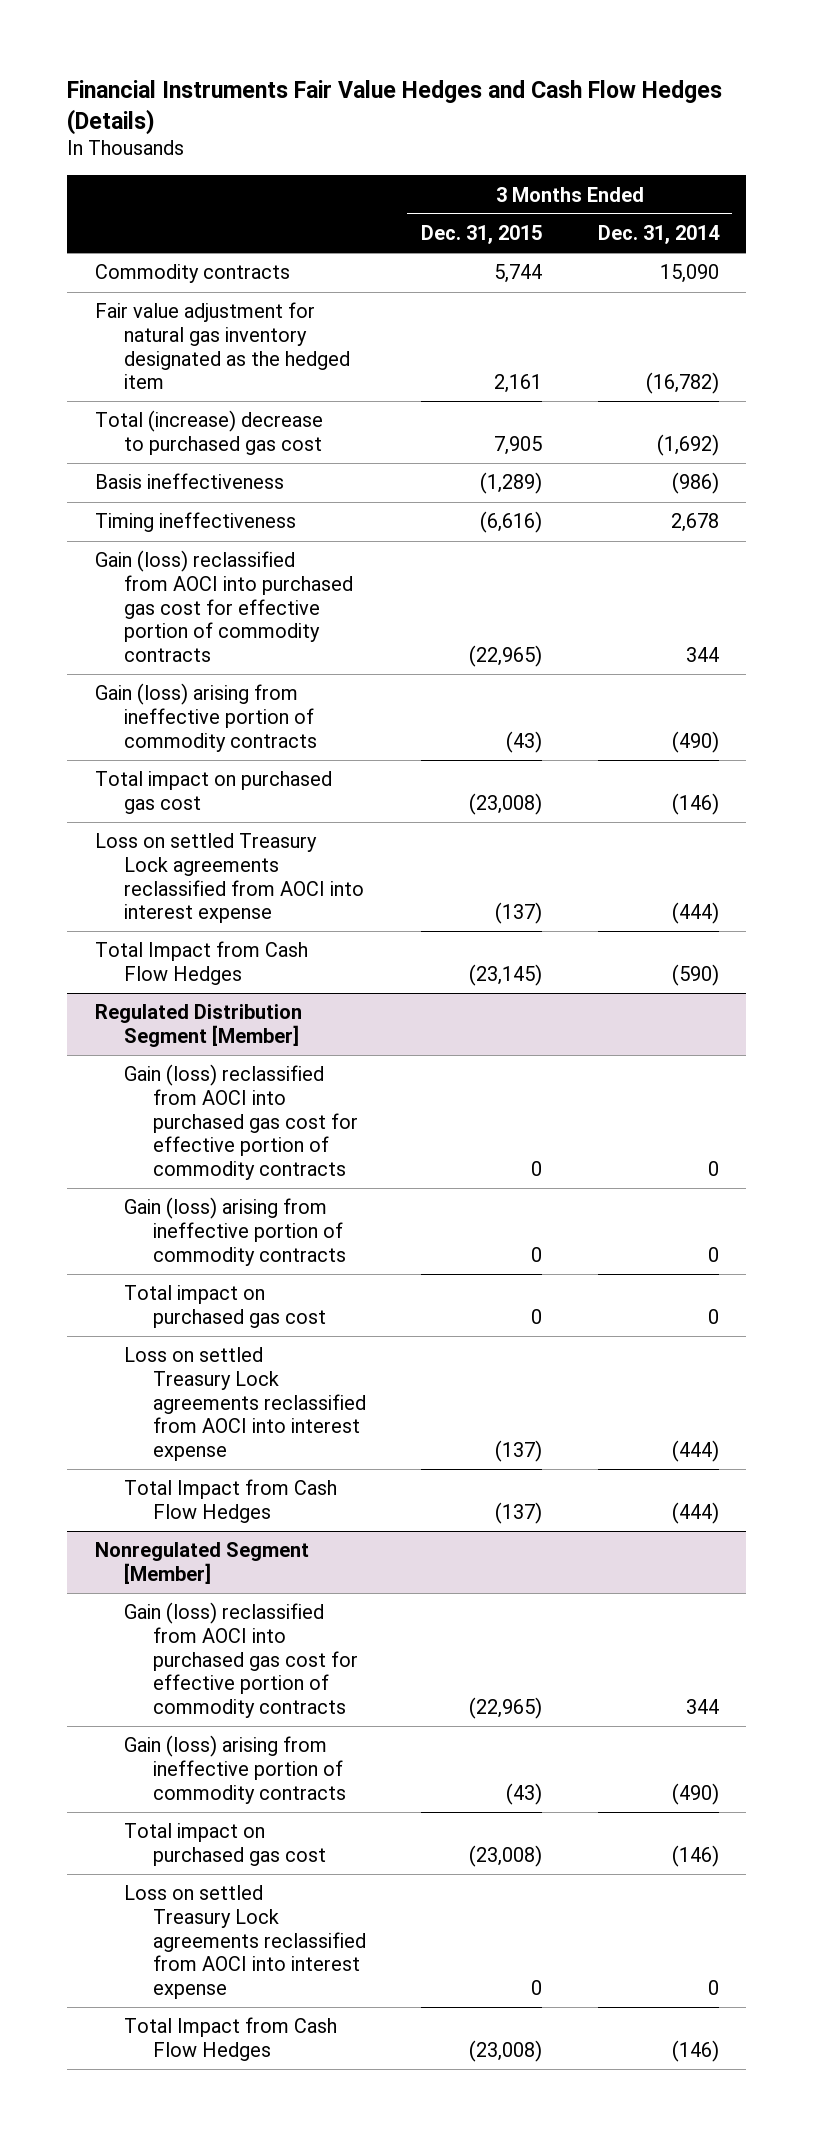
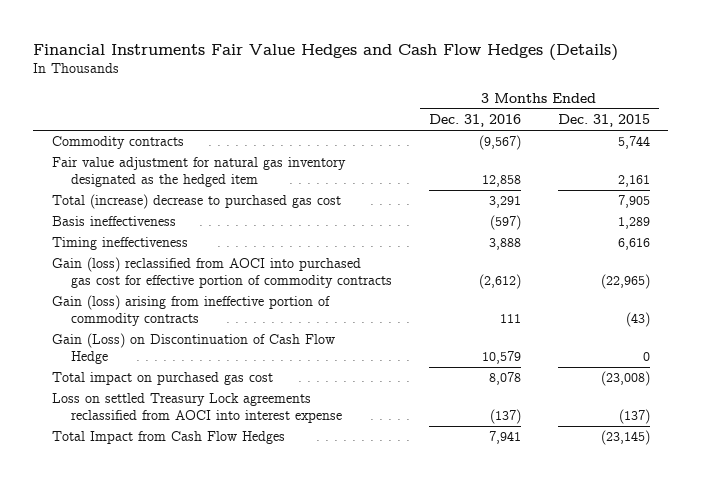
[597,225,720,245] Dec. 31, 2014 -> none
none -> [428,114,521,128] Dec. 31, 2016
[480,472,543,495] (1,289) -> [617,217,650,230] 1,289
[480,511,543,534] (6,616) -> [617,238,650,251] 6,616
none -> [51,333,335,365] Gain (Loss) on Discontinuation of Cash Flow Hedge
[94,1004,302,1047] Regulated Distribution Segment [Member] -> none
[123,1064,358,1180] Gain (loss) reclassified from AOCI into purchased gas cost for effective portion of commodity contracts -> none
[123,1197,346,1266] Gain (loss) arising from ineffective portion of commodity contracts -> none
[123,1285,326,1328] Total impact on purchased gas cost -> none
[123,1347,366,1461] Loss on settled Treasury Lock agreements reclassified from AOCI into interest expense -> none
[123,1479,337,1523] Total Impact from Cash Flow Hedges -> none
[94,1542,309,1584] Nonregulated Segment [Member] -> none
[123,1602,358,1718] Gain (loss) reclassified from AOCI into purchased gas cost for effective portion of commodity contracts -> none
[123,1735,346,1804] Gain (loss) arising from ineffective portion of commodity contracts -> none
[123,1823,326,1866] Total impact on purchased gas cost -> none
[123,1885,366,1999] Loss on settled Treasury Lock agreements reclassified from AOCI into interest expense -> none
[123,2017,337,2061] Total Impact from Cash Flow Hedges -> none

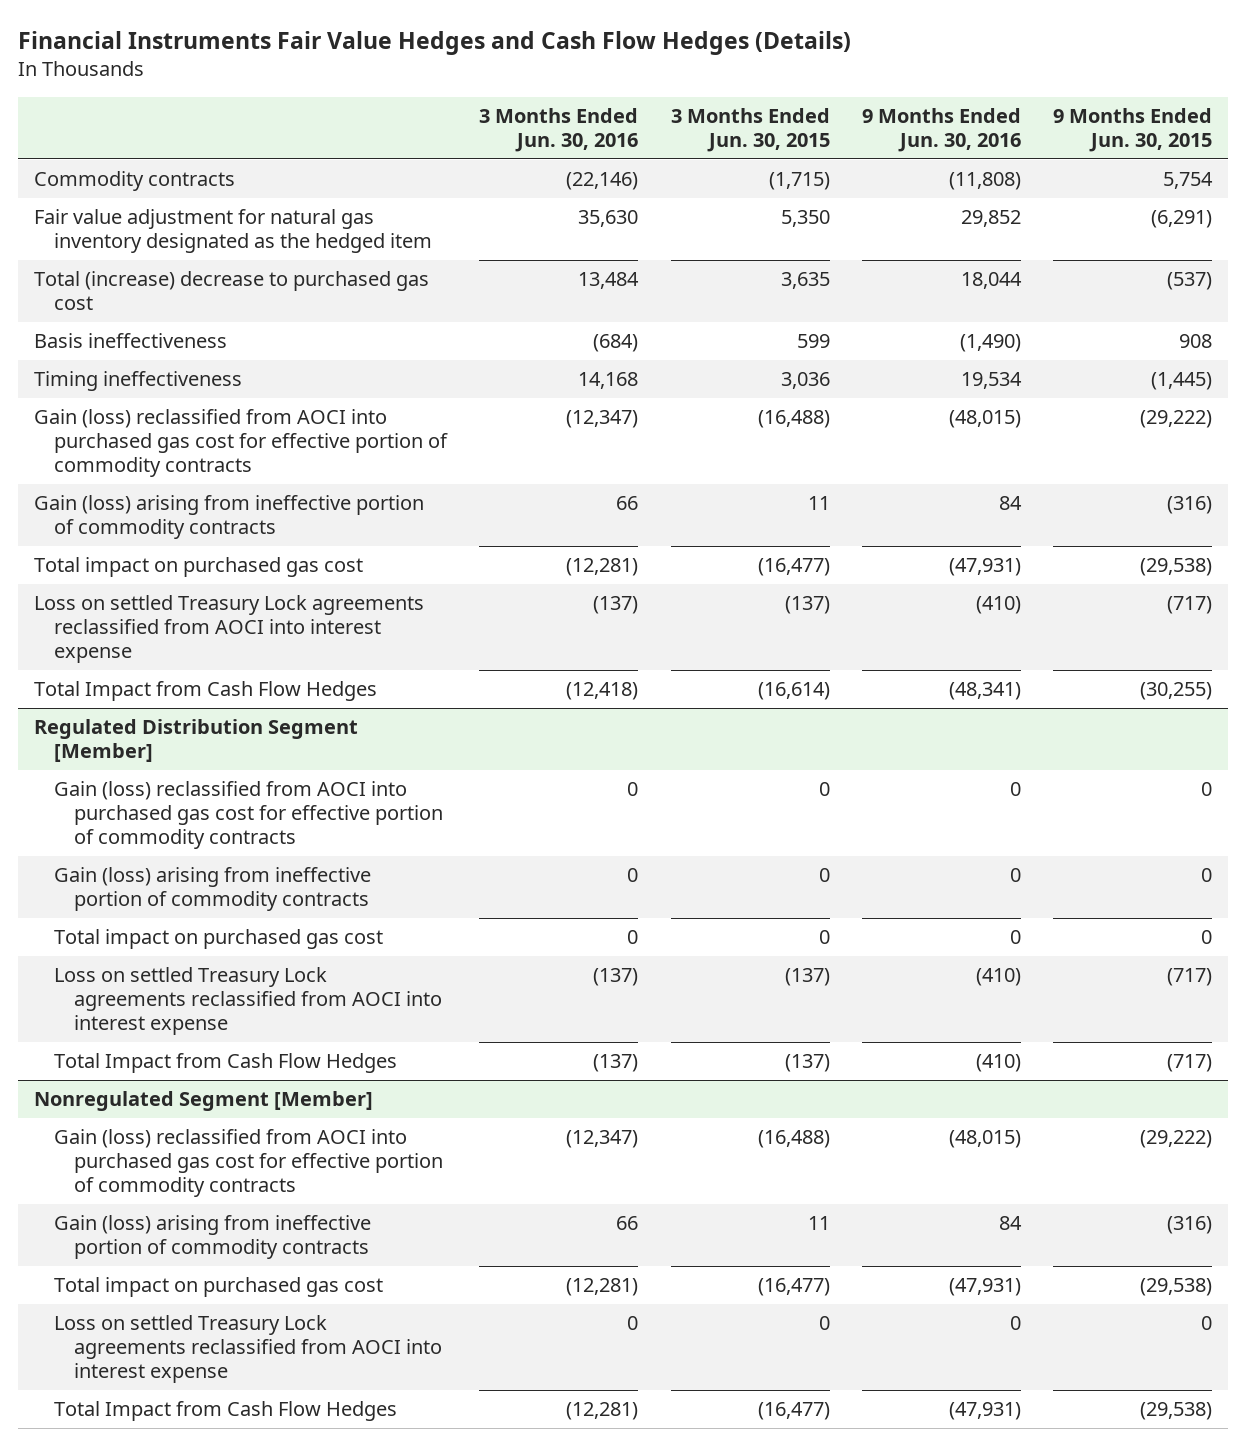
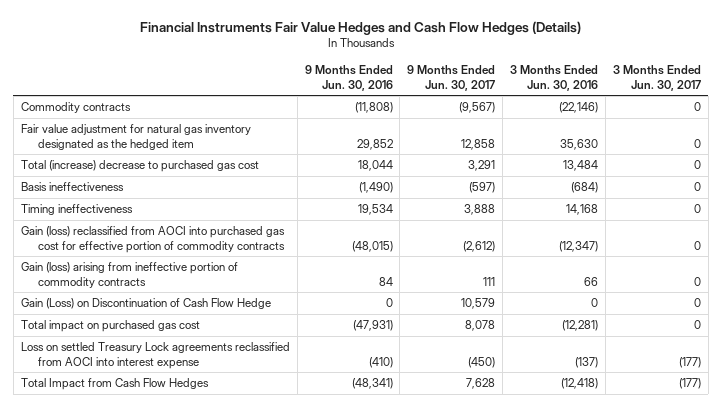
[670,107,830,152] 3 Months Ended Jun. 30, 2015 -> none
[1052,107,1212,152] 9 Months Ended Jun. 30, 2015 -> none
none -> [407,65,496,91] 9 Months Ended Jun. 30, 2017
none -> [612,65,701,91] 3 Months Ended Jun. 30, 2017
none -> [20,298,271,310] Gain (Loss) on Discontinuation of Cash Flow Hedge
[34,719,359,763] Regulated Distribution Segment [Member] -> none
[54,781,444,849] Gain (loss) reclassified from AOCI into purchased gas cost for effective portion of commodity contracts -> none
[54,867,372,912] Gain (loss) arising from ineffective portion of commodity contracts -> none
[54,929,384,950] Total impact on purchased gas cost -> none
[54,967,443,1035] Loss on settled Treasury Lock agreements reclassified from AOCI into interest expense -> none
[54,1053,398,1074] Total Impact from Cash Flow Hedges -> none
[34,1091,374,1112] Nonregulated Segment [Member] -> none
[54,1129,444,1197] Gain (loss) reclassified from AOCI into purchased gas cost for effective portion of commodity contracts -> none
[54,1215,372,1260] Gain (loss) arising from ineffective portion of commodity contracts -> none
[54,1277,384,1298] Total impact on purchased gas cost -> none
[54,1315,443,1383] Loss on settled Treasury Lock agreements reclassified from AOCI into interest expense -> none
[54,1401,398,1422] Total Impact from Cash Flow Hedges -> none

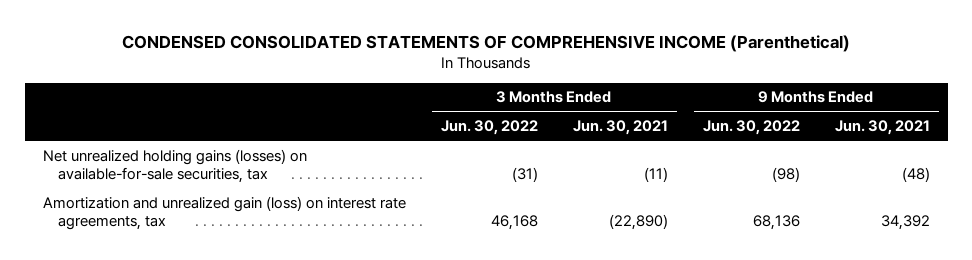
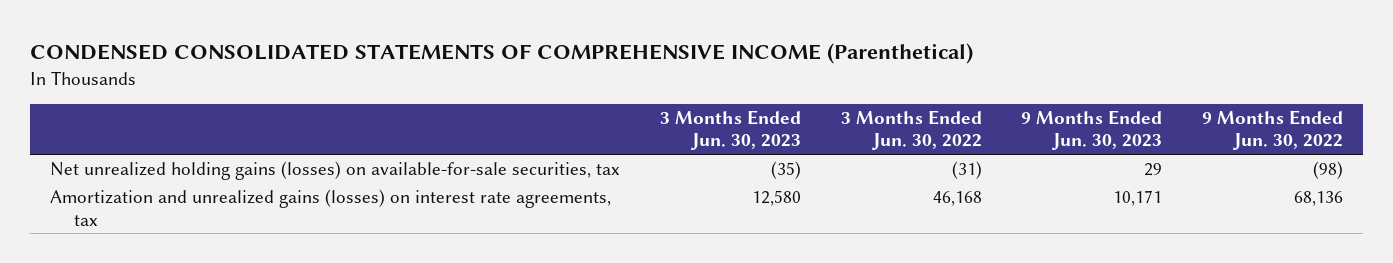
[572,120,668,136] Jun. 30, 2021 -> none
[834,120,930,136] Jun. 30, 2021 -> none
none -> [659,109,801,151] 3 Months Ended Jun. 30, 2023
none -> [1021,109,1163,151] 9 Months Ended Jun. 30, 2023
[42,195,406,231] Amortization and unrealized gain (loss) on interest rate agreements, tax -> [49,188,611,226] Amortization and unrealized gains (losses) on interest rate agreements, tax

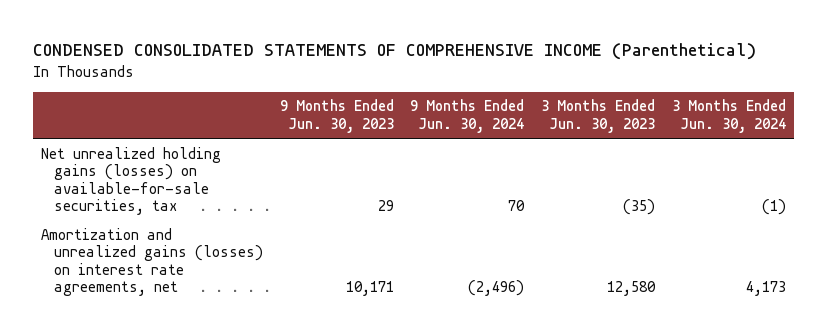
[840,109,982,151] 3 Months Ended Jun. 30, 2022 -> none
[1202,109,1344,151] 9 Months Ended Jun. 30, 2022 -> none
none -> [410,99,525,133] 9 Months Ended Jun. 30, 2024
none -> [671,99,786,133] 3 Months Ended Jun. 30, 2024
[49,188,611,226] Amortization and unrealized gains (losses) on interest rate agreements, tax -> [41,227,264,297] Amortization and unrealized gains (losses) on interest rate agreements, net

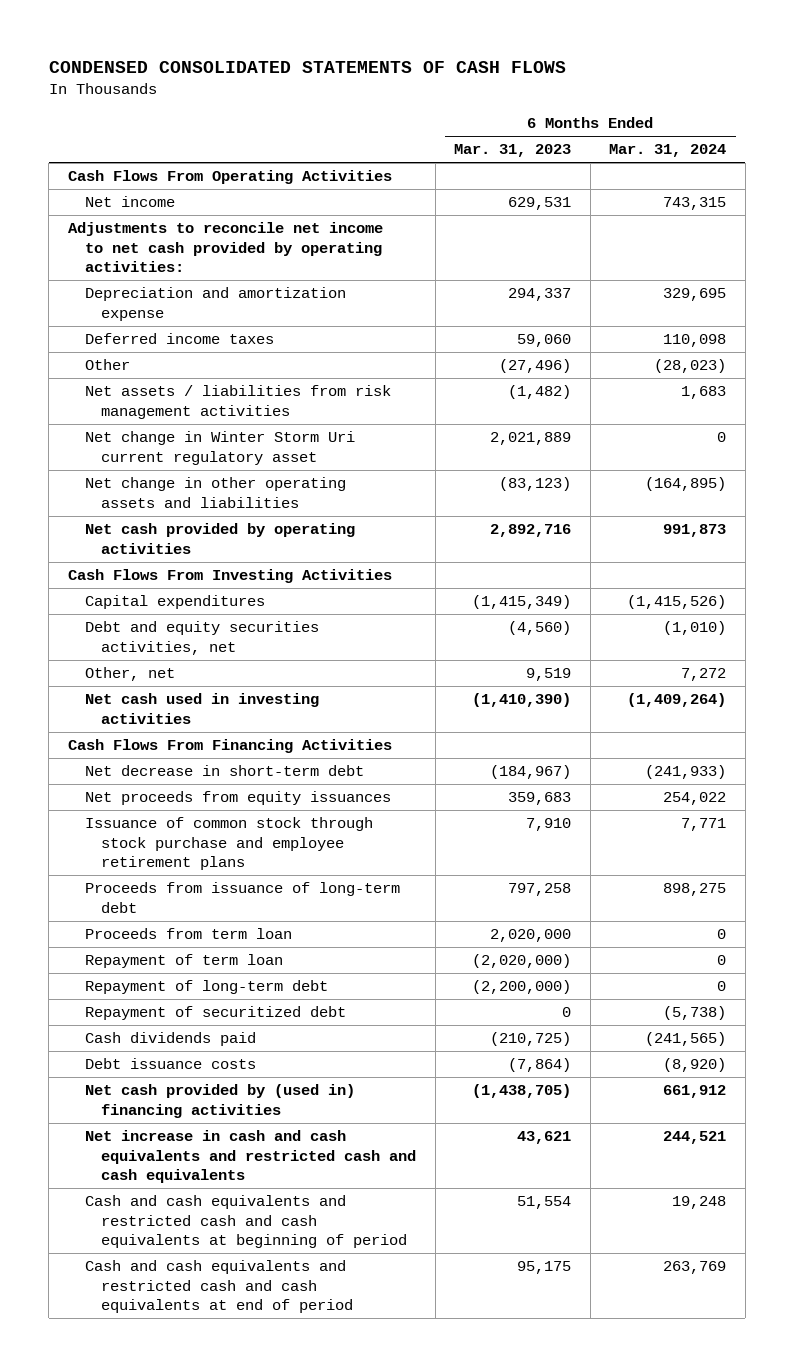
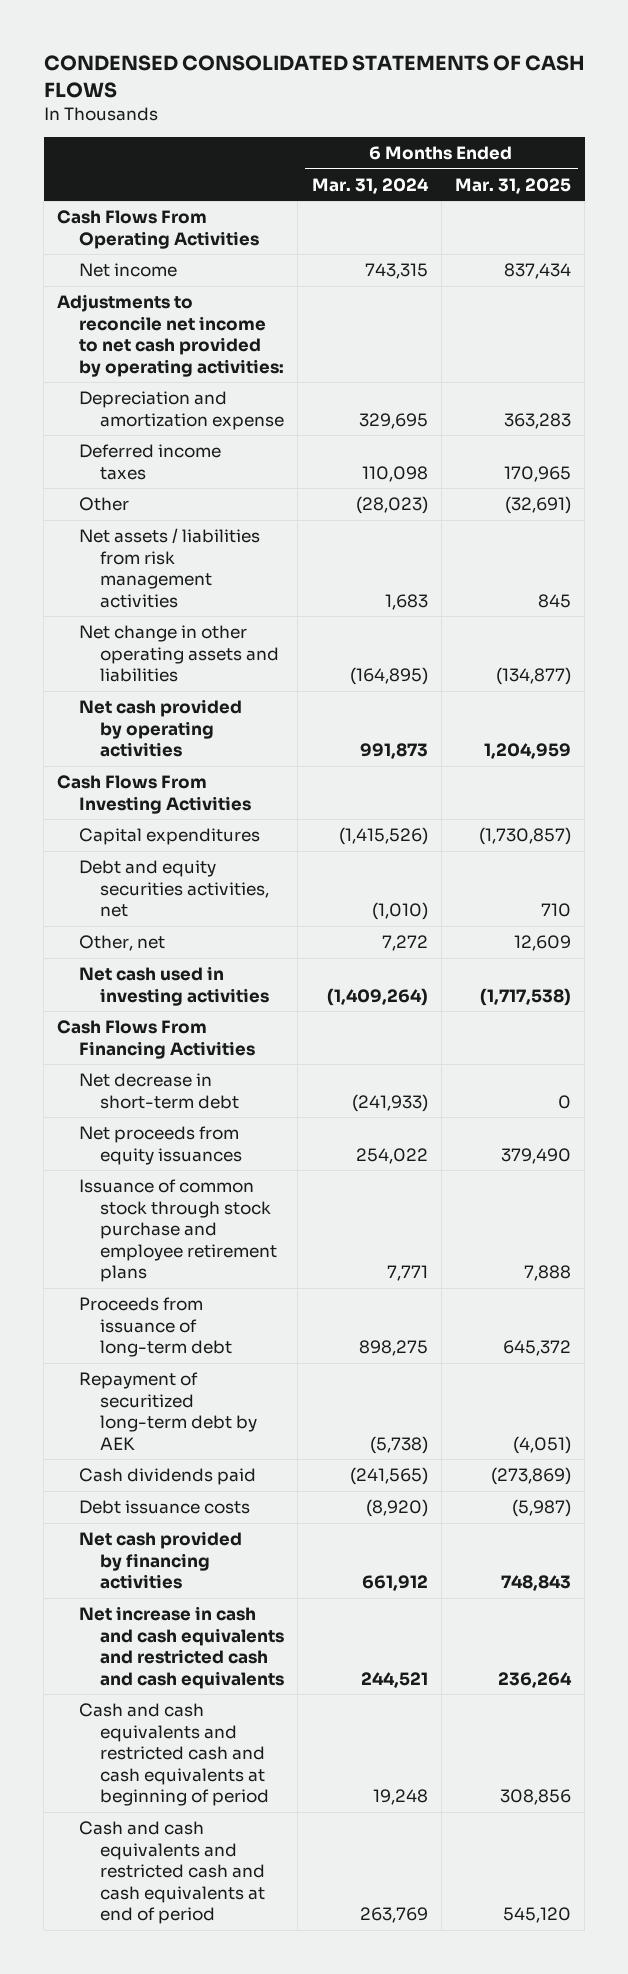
[454,144,572,158] Mar. 31, 2023 -> none
none -> [455,177,572,194] Mar. 31, 2025
[84,431,355,465] Net change in Winter Storm Uri current regulatory asset -> none
[84,928,292,940] Proceeds from term loan -> none
[84,954,283,969] Repayment of term loan -> none
[84,980,328,995] Repayment of long-term debt -> none
[84,1006,346,1021] Repayment of securitized debt -> [78,1372,257,1450] Repayment of securitized long-term debt by AEK
[84,1084,355,1118] Net cash provided by (used in) financing activities -> [78,1531,242,1590] Net cash provided by financing activities

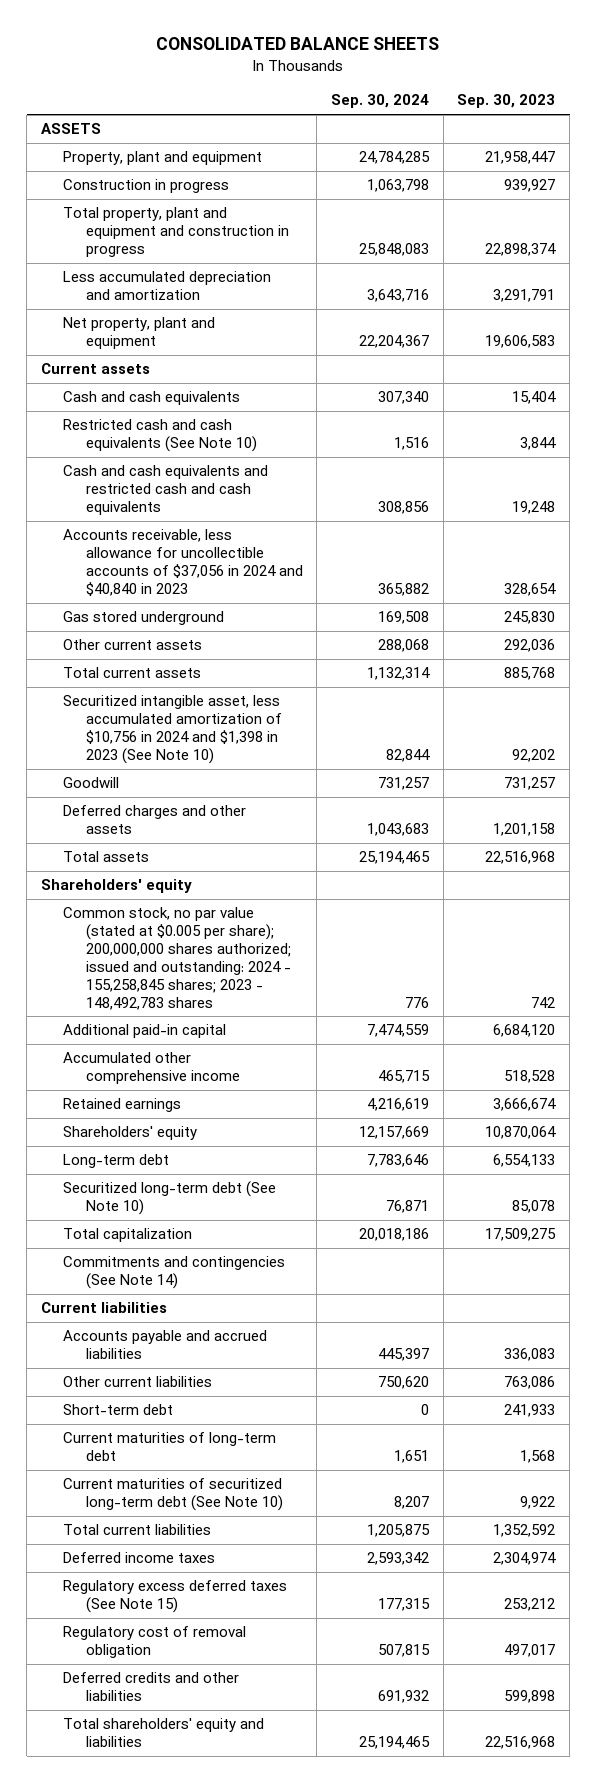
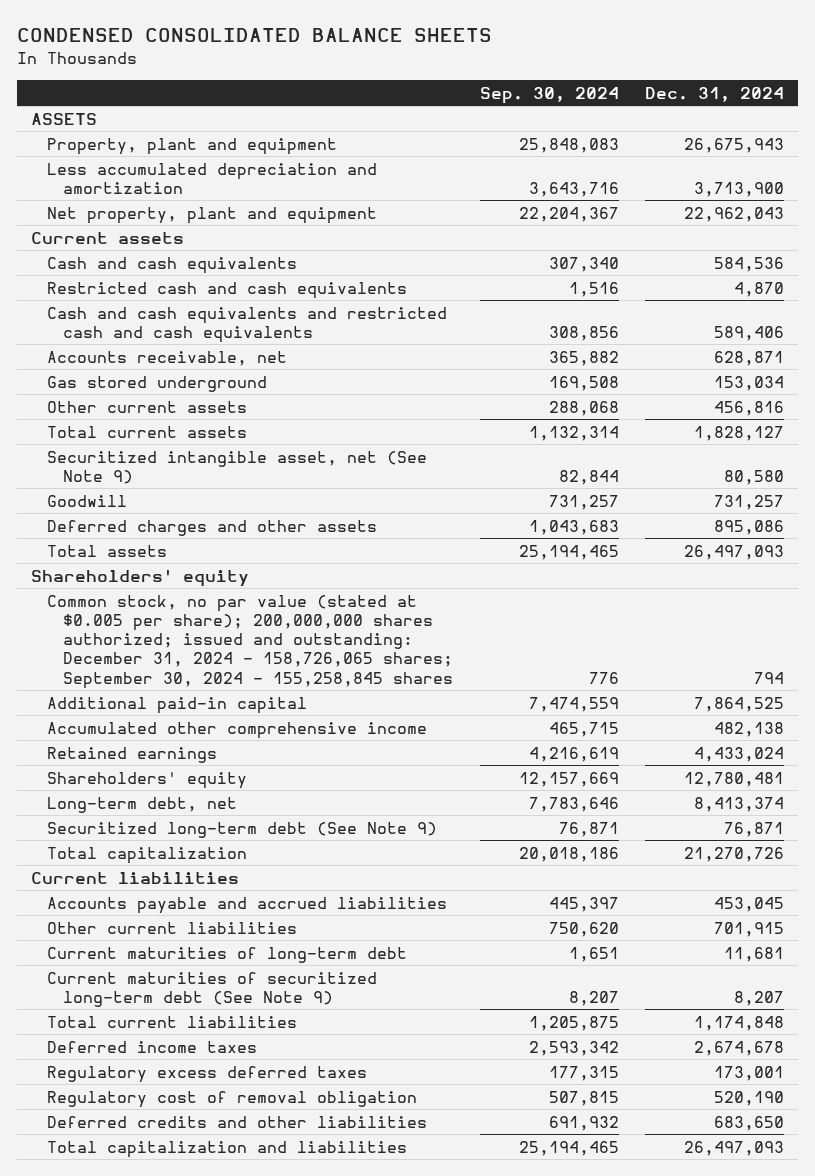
[156,37,440,51] CONSOLIDATED BALANCE SHEETS -> [17,28,493,43] CONDENSED CONSOLIDATED BALANCE SHEETS
[457,94,556,109] Sep. 30, 2023 -> none
none -> [645,86,785,102] Dec. 31, 2024
[63,179,230,194] Construction in progress -> none
[63,207,289,258] Total property, plant and equipment and construction in progress -> none
[358,151,430,165] 24,784,285 -> [518,137,619,153] 25,848,083
[63,419,257,453] Restricted cash and cash equivalents (See Note 10) -> [47,281,408,299] Restricted cash and cash equivalents
[63,529,303,596] Accounts receivable, less allowance for uncollectible accounts of $37,056 in 2024 and $40,840 in 2023 -> [47,350,288,366] Accounts receivable, net
[63,695,282,764] Securitized intangible asset, less accumulated amortization of $10,756 in 2024 and $1,398 in 2023 (See Note 10) -> [47,450,428,484] Securitized intangible asset, net (See Note 9)
[63,907,291,1010] Common stock, no par value (stated at $0.005 per share); 200,000,000 shares authorized; issued and outstanding: 2024 - 155,258,845 shares; 2023 - 148,492,783 shares -> [47,594,454,689] Common stock, no par value (stated at $0.005 per share); 200,000,000 shares authorized; issued and outstanding: December 31, 2024 - 158,726,065 shares; September 30, 2024 - 155,258,845 shares
[63,1154,170,1169] Long-term debt -> [47,796,238,813] Long-term debt, net
[63,1181,277,1216] Securitized long-term debt (See Note 10) -> [47,821,438,838] Securitized long-term debt (See Note 9)
[63,1256,286,1290] Commitments and contingencies (See Note 14) -> none
[63,1404,174,1416] Short-term debt -> none
[63,1478,283,1512] Current maturities of securitized long-term debt (See Note 10) -> [47,971,378,1007] Current maturities of securitized long-term debt (See Note 9)
[63,1580,288,1614] Regulatory excess deferred taxes (See Note 15) -> [47,1065,368,1083] Regulatory excess deferred taxes
[63,1718,265,1748] Total shareholders' equity and liabilities -> [47,1140,408,1158] Total capitalization and liabilities

